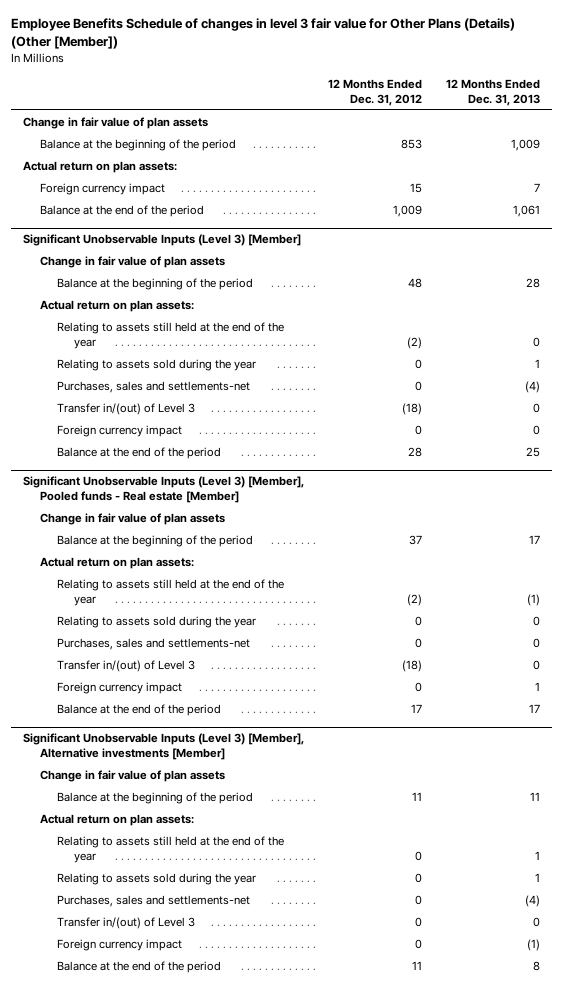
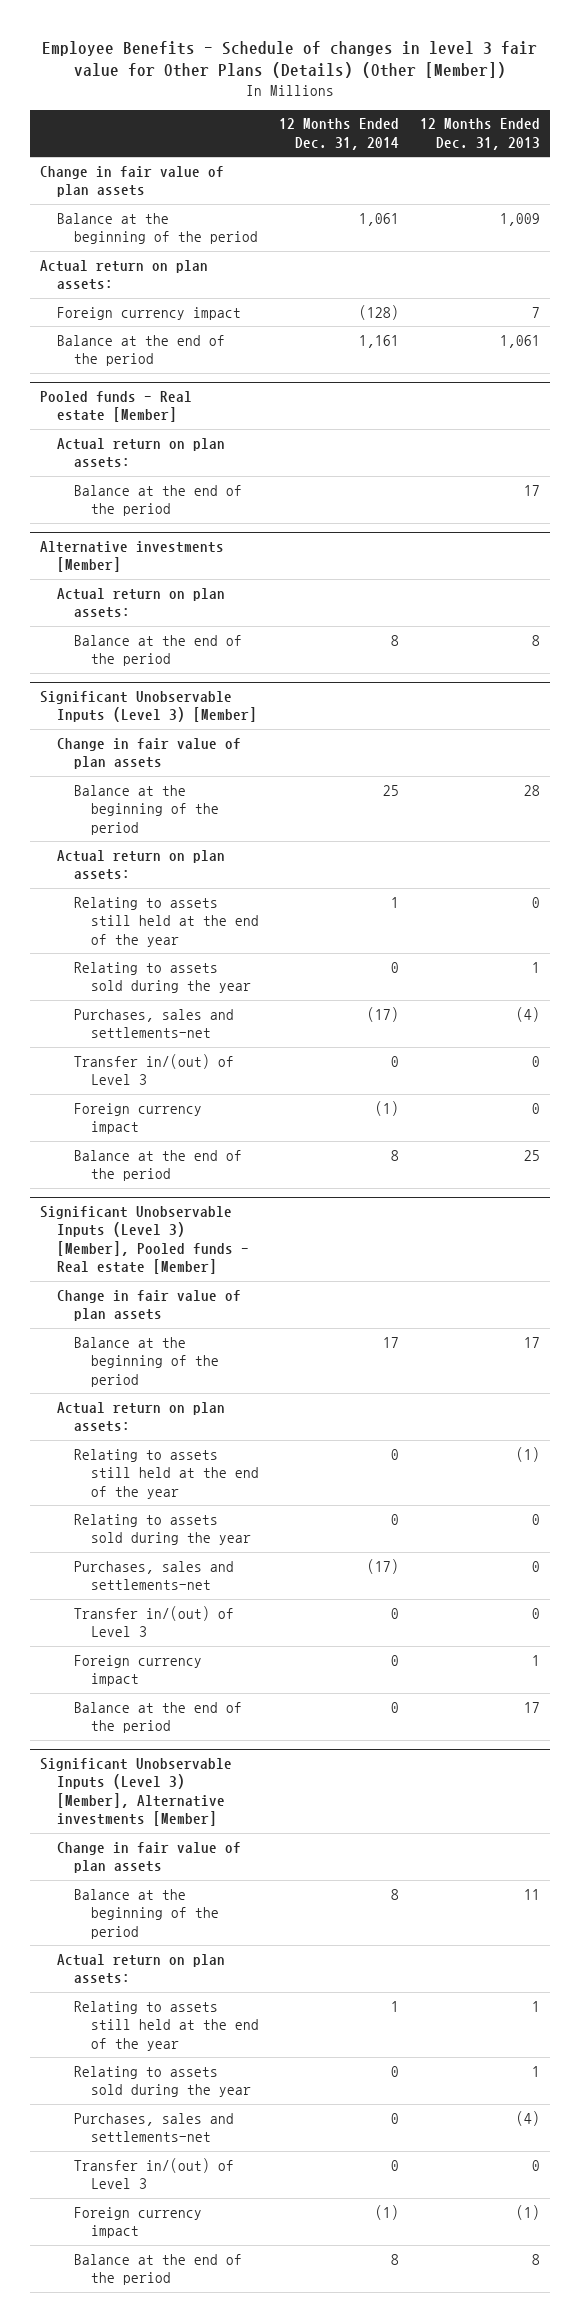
[10,18,515,50] Employee Benefits Schedule of changes in level 3 fair value for Other Plans (Details) (Other [Member]) -> [41,40,537,79] Employee Benefits - Schedule of changes in level 3 fair value for Other Plans (Details) (Other [Member])
[327,79,422,106] 12 Months Ended Dec. 31, 2012 -> none
none -> [279,118,400,150] 12 Months Ended Dec. 31, 2014
none -> [40,391,193,423] Pooled funds - Real estate [Member]
none -> [56,437,225,469] Actual return on plan assets:
none -> [73,484,242,517] Balance at the end of the period
none -> [40,541,225,573] Alternative investments [Member]
none -> [56,587,225,619] Actual return on plan assets:
none -> [73,634,242,667] Balance at the end of the period

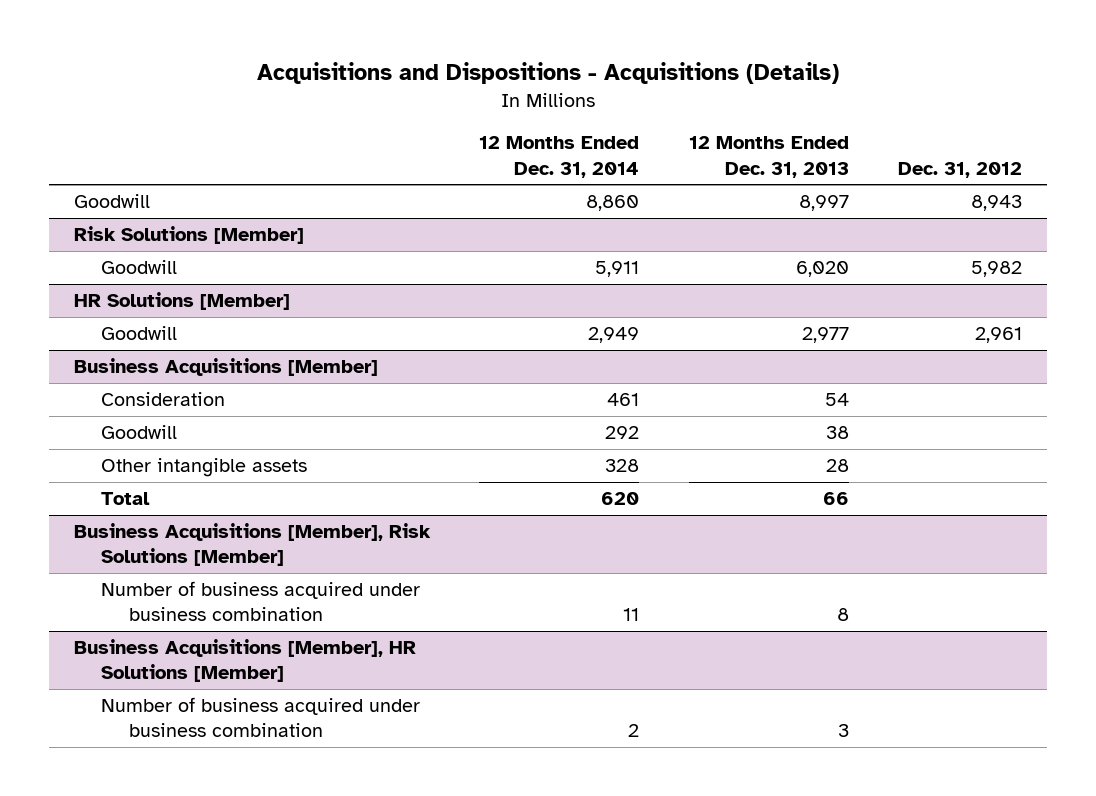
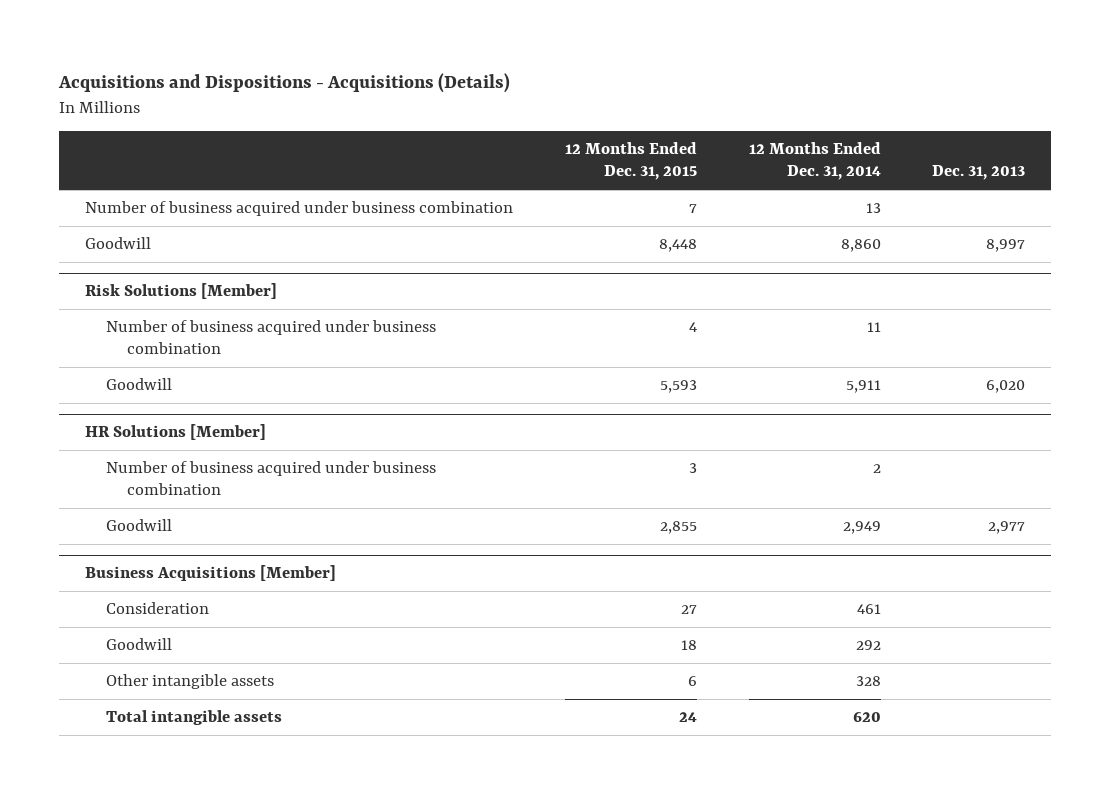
[688,136,849,178] 12 Months Ended Dec. 31, 2013 -> none
[898,161,1023,178] Dec. 31, 2012 -> none
none -> [564,142,697,181] 12 Months Ended Dec. 31, 2015
none -> [932,165,1026,181] Dec. 31, 2013
none -> [85,201,514,217] Number of business acquired under business combination
none -> [106,320,437,355] Number of business acquired under business combination
none -> [106,461,437,496] Number of business acquired under business combination
[74,523,432,567] Business Acquisitions [Member], Risk Solutions [Member] -> none
[101,581,421,622] Number of business acquired under business combination -> none
[74,639,417,683] Business Acquisitions [Member], HR Solutions [Member] -> none
[101,697,421,738] Number of business acquired under business combination -> none
[101,492,151,506] Total -> [106,710,283,726] Total intangible assets

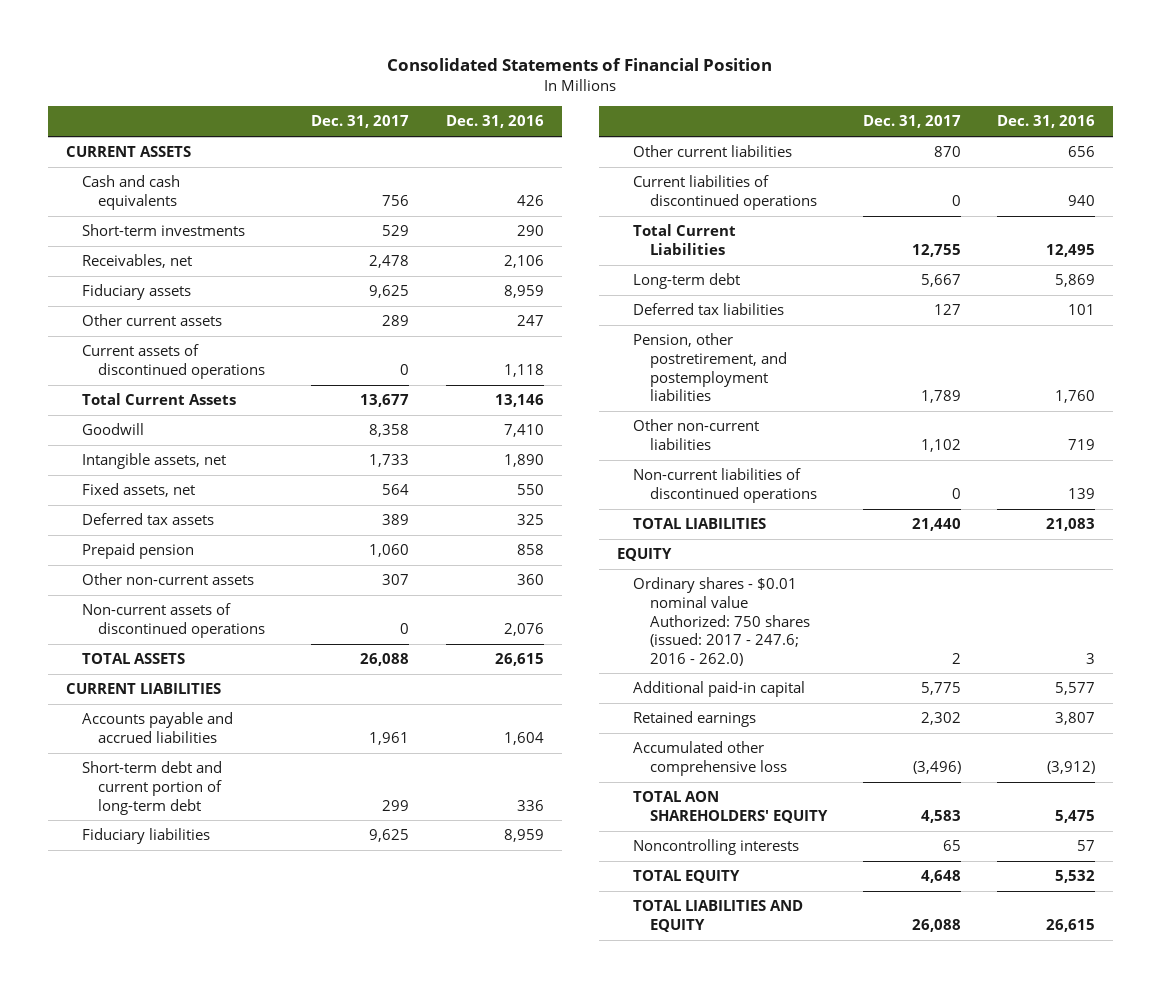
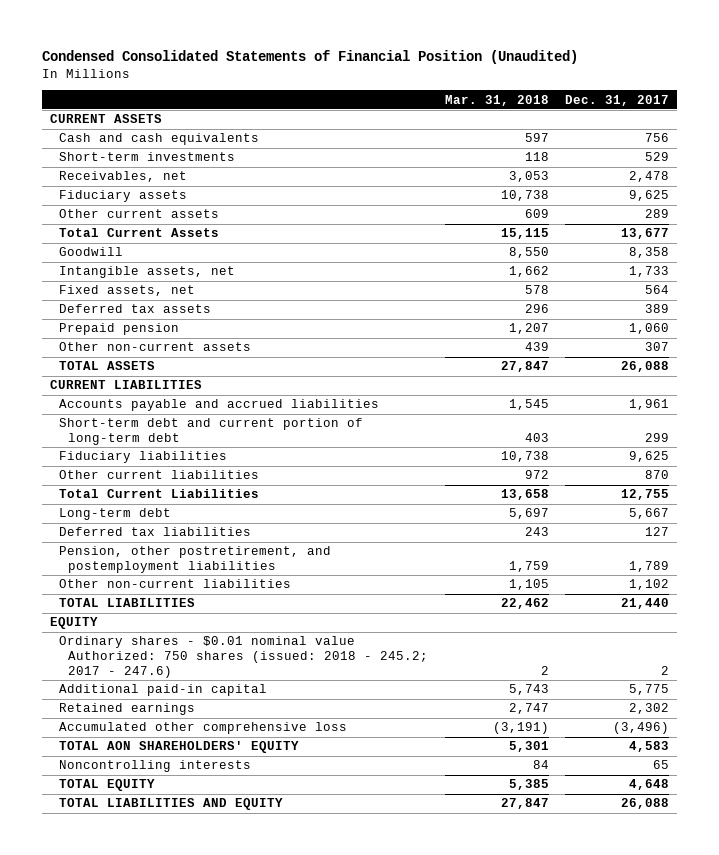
[387,57,773,71] Consolidated Statements of Financial Position -> [42,50,579,65] Condensed Consolidated Statements of Financial Position (Unaudited)
[445,115,544,129] Dec. 31, 2016 -> none
none -> [444,94,549,106] Mar. 31, 2018
[82,344,266,379] Current assets of discontinued operations -> none
[82,603,266,638] Non-current assets of discontinued operations -> none
[633,175,817,210] Current liabilities of discontinued operations -> none
[633,468,817,503] Non-current liabilities of discontinued operations -> none
[633,577,810,666] Ordinary shares - $0.01 nominal value Authorized: 750 shares (issued: 2017 - 247.6; 2016 - 262.0) -> [59,636,429,678] Ordinary shares - $0.01 nominal value Authorized: 750 shares (issued: 2018 - 245.2; 2017 - 247.6)

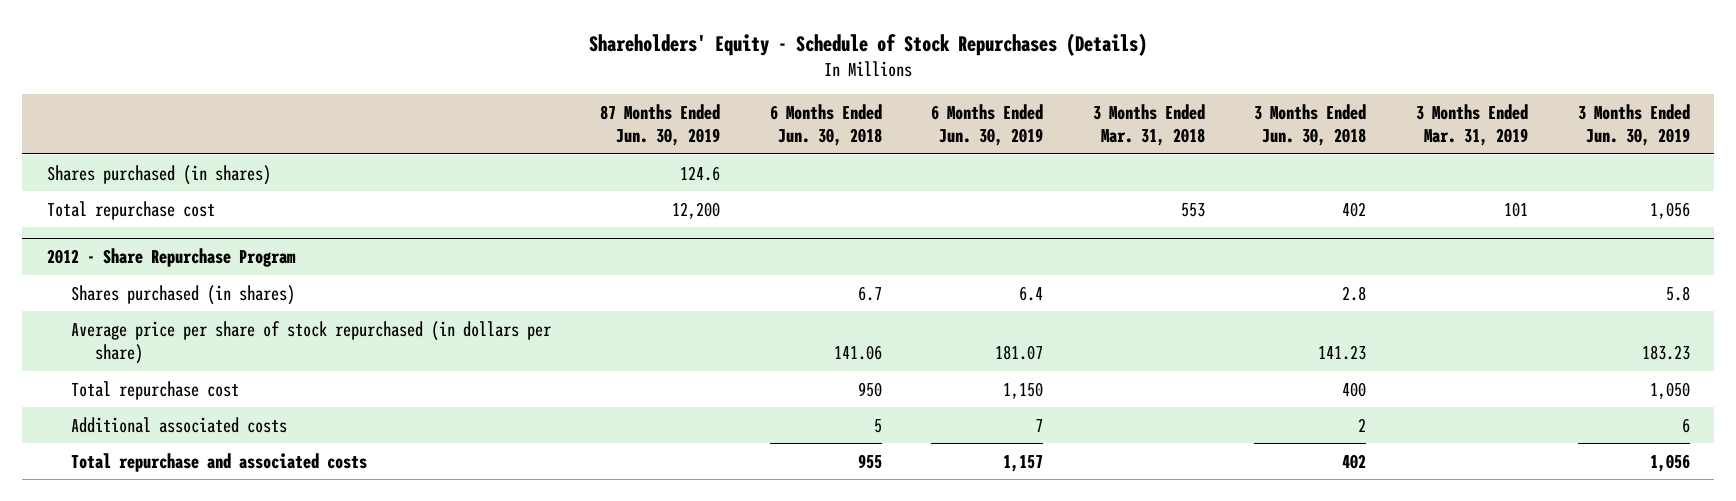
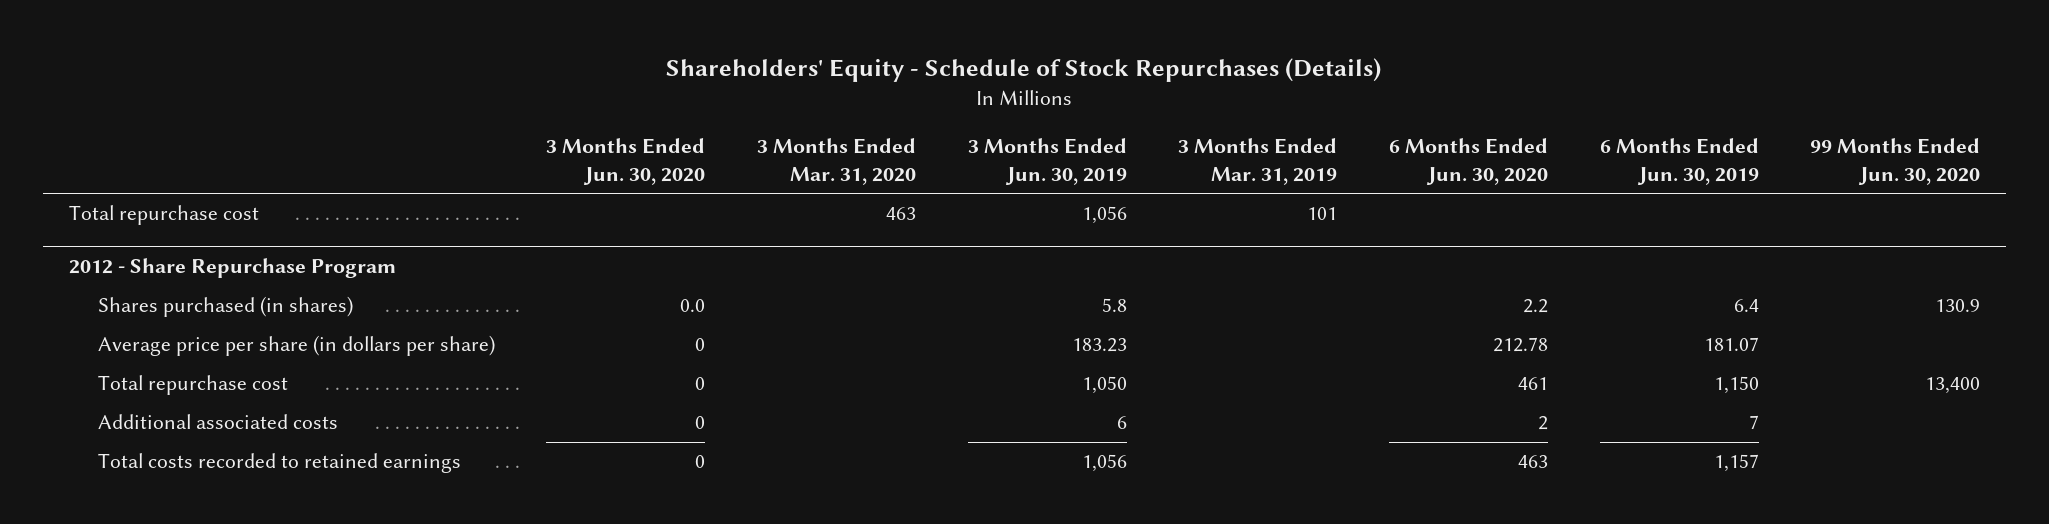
[600,103,721,147] 87 Months Ended Jun. 30, 2019 -> none
[769,103,882,147] 6 Months Ended Jun. 30, 2018 -> none
[1092,103,1205,147] 3 Months Ended Mar. 31, 2018 -> none
[1254,103,1367,147] 3 Months Ended Jun. 30, 2018 -> none
none -> [546,138,706,185] 3 Months Ended Jun. 30, 2020
none -> [756,138,916,185] 3 Months Ended Mar. 31, 2020
none -> [1388,138,1548,185] 6 Months Ended Jun. 30, 2020
none -> [1810,138,1981,185] 99 Months Ended Jun. 30, 2020
[46,164,271,185] Shares purchased (in shares) -> none
[70,320,551,365] Average price per share of stock repurchased (in dollars per share) -> [97,335,495,357] Average price per share (in dollars per share)
[70,452,367,472] Total repurchase and associated costs -> [97,453,461,474] Total costs recorded to retained earnings

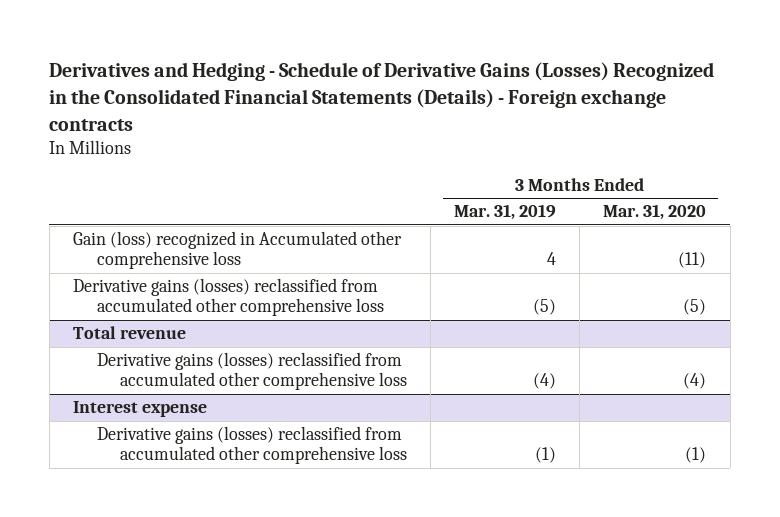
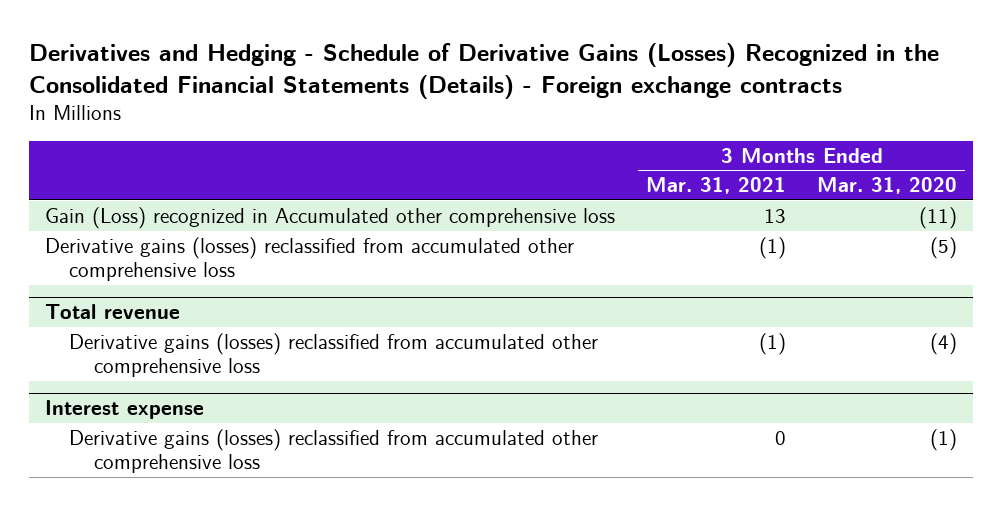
[454,204,557,221] Mar. 31, 2019 -> none
none -> [646,177,787,195] Mar. 31, 2021
[73,231,403,270] Gain (loss) recognized in Accumulated other comprehensive loss -> [44,206,615,229] Gain (Loss) recognized in Accumulated other comprehensive loss

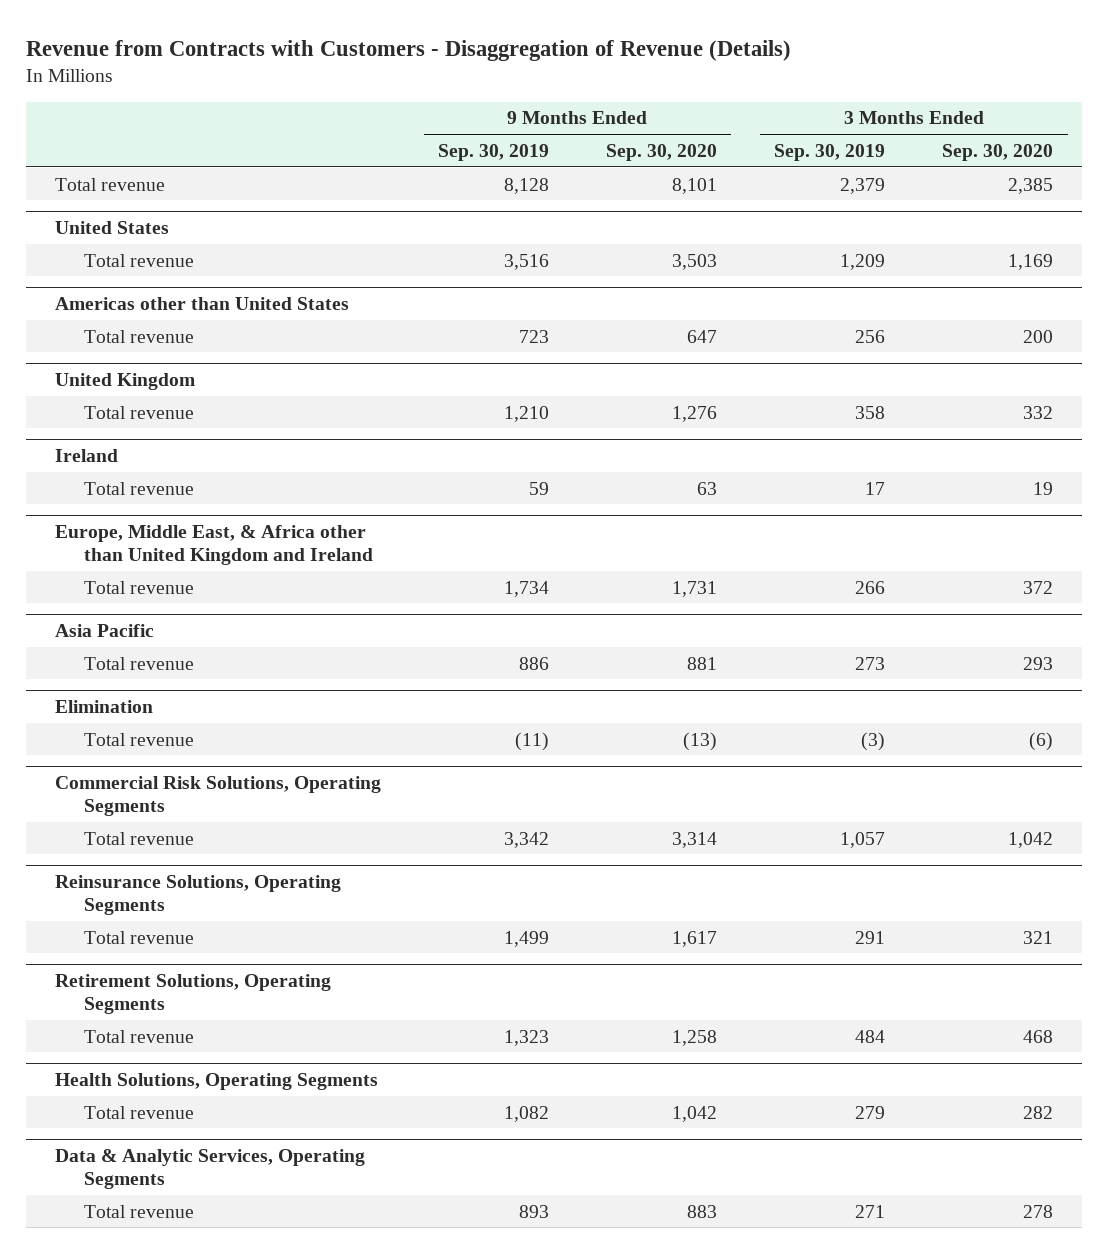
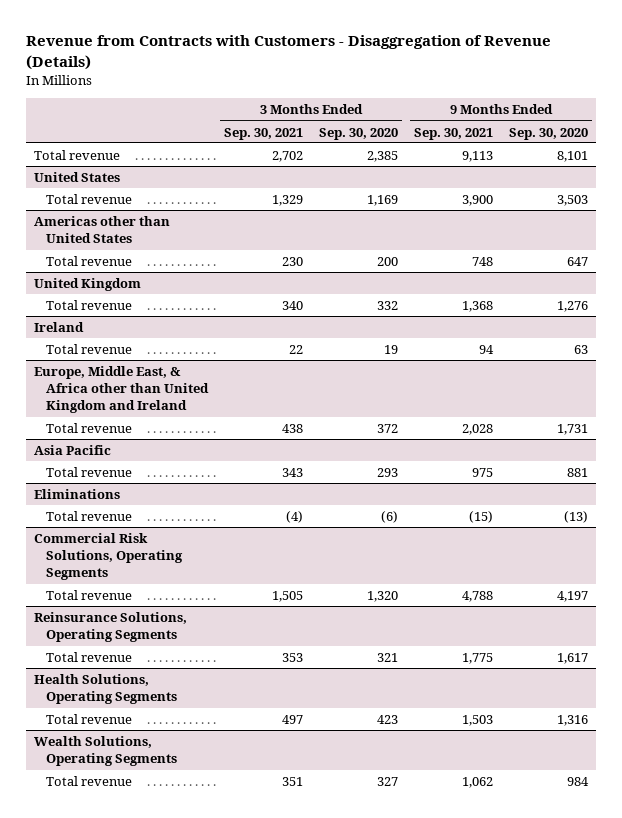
[437,143,549,161] Sep. 30, 2019 -> none
[774,143,886,161] Sep. 30, 2019 -> none
none -> [223,127,303,140] Sep. 30, 2021
none -> [413,127,493,140] Sep. 30, 2021
[54,699,153,713] Elimination -> [33,489,120,500] Eliminations
[672,831,718,848] 3,314 -> [557,591,589,603] 4,197
[1008,831,1054,848] 1,042 -> [366,591,398,603] 1,320
[54,973,331,1014] Retirement Solutions, Operating Segments -> none
[84,1029,195,1043] Total revenue -> none
[54,1148,365,1189] Data & Analytic Services, Operating Segments -> none
[672,1105,718,1122] 1,042 -> [557,715,589,727] 1,316
[1023,1105,1054,1119] 282 -> [376,715,398,725] 423
none -> [33,736,177,767] Wealth Solutions, Operating Segments
[687,1204,718,1218] 883 -> [567,777,590,787] 984
[1023,1204,1054,1218] 278 -> [376,777,398,787] 327

